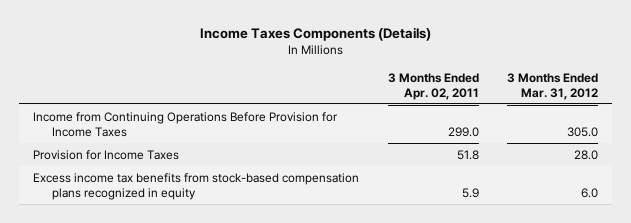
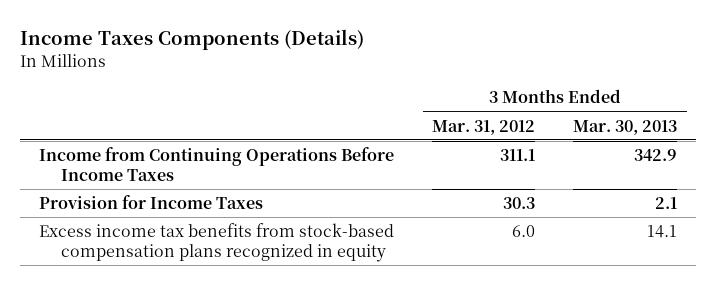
[387,72,479,100] 3 Months Ended Apr. 02, 2011 -> none
none -> [573,119,678,135] Mar. 30, 2013
[33,111,339,137] Income from Continuing Operations Before Provision for Income Taxes -> [38,147,394,182] Income from Continuing Operations Before Income Taxes
[566,126,598,137] 305.0 -> [500,149,536,162] 311.1
[573,149,598,160] 28.0 -> [503,197,536,210] 30.3

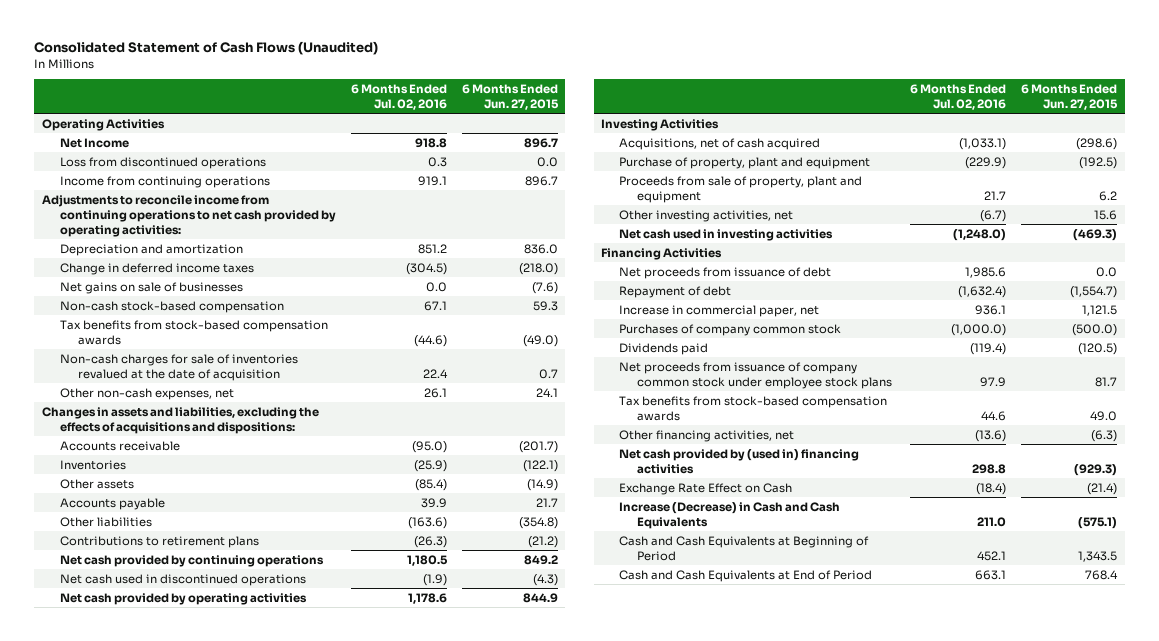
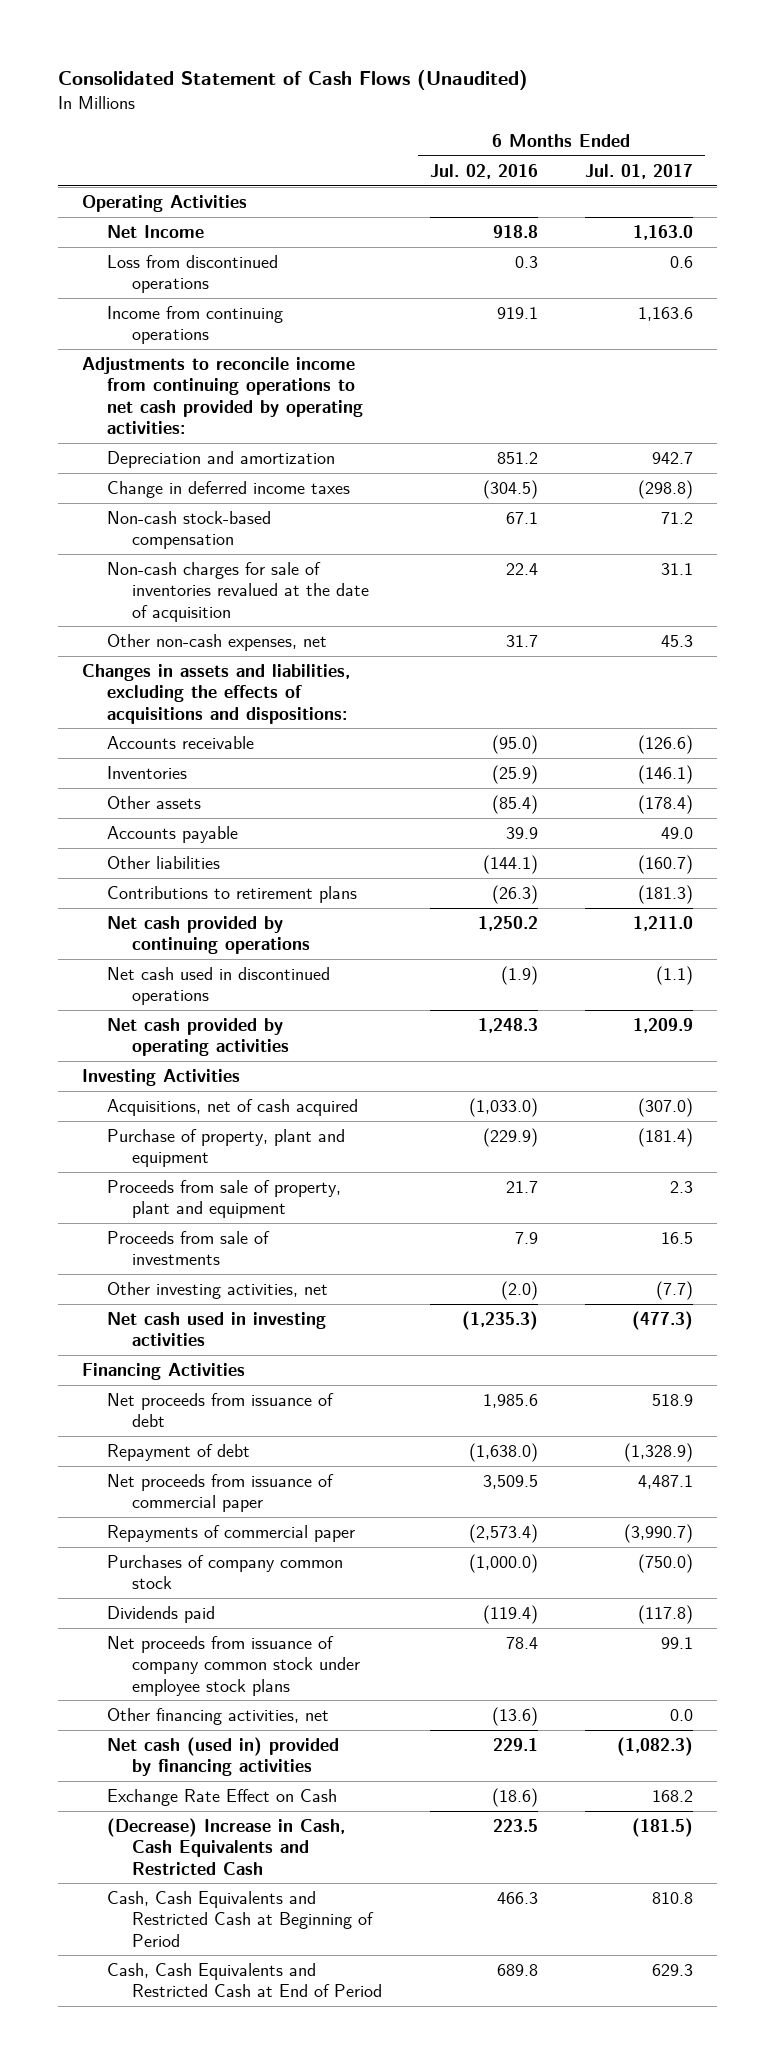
[461,83,559,110] 6 Months Ended Jun. 27, 2015 -> none
none -> [584,163,693,179] Jul. 01, 2017
[59,281,243,294] Net gains on sale of businesses -> none
[59,319,328,345] Tax benefits from stock-based compensation awards -> none
[423,387,447,398] 26.1 -> [505,635,538,648] 31.7
[407,516,447,529] (163.6) -> [482,855,538,875] (144.1)
[406,554,448,566] 1,180.5 -> [477,916,538,932] 1,250.2
[407,592,447,604] 1,178.6 -> [477,1018,538,1034] 1,248.3
[959,137,1007,150] (1,033.1) -> [468,1098,538,1118] (1,033.0)
none -> [106,1231,270,1266] Proceeds from sale of investments
[980,209,1007,222] (6.7) -> [500,1281,538,1301] (2.0)
[953,228,1007,241] (1,248.0) -> [461,1311,538,1331] (1,235.3)
[619,304,820,317] Increase in commercial paper, net -> none
[958,285,1007,298] (1,632.4) -> [468,1443,538,1463] (1,638.0)
none -> [106,1474,334,1513] Net proceeds from issuance of commercial paper
none -> [106,1525,355,1543] Repayments of commercial paper
[619,395,888,421] Tax benefits from stock-based compensation awards -> none
[980,376,1007,387] 97.9 -> [505,1637,538,1650] 78.4
[619,448,860,474] Net cash provided by (used in) financing activities -> [106,1737,339,1777] Net cash (used in) provided by financing activities
[972,463,1007,474] 298.8 -> [492,1738,538,1752] 229.1
[976,482,1007,495] (18.4) -> [491,1788,538,1808] (18.6)
[619,501,841,529] Increase (Decrease) in Cash and Cash Equivalents -> [106,1818,345,1875] (Decrease) Increase in Cash, Cash Equivalents and Restricted Cash
[977,516,1007,527] 211.0 -> [492,1819,538,1833] 223.5
[619,535,870,561] Cash and Cash Equivalents at Beginning of Period -> [106,1891,375,1947] Cash, Cash Equivalents and Restricted Cash at Beginning of Period
[977,550,1007,561] 452.1 -> [496,1892,538,1905] 466.3
[619,569,873,582] Cash and Cash Equivalents at End of Period -> [106,1963,383,1998] Cash, Cash Equivalents and Restricted Cash at End of Period
[975,569,1007,580] 663.1 -> [496,1964,538,1977] 689.8

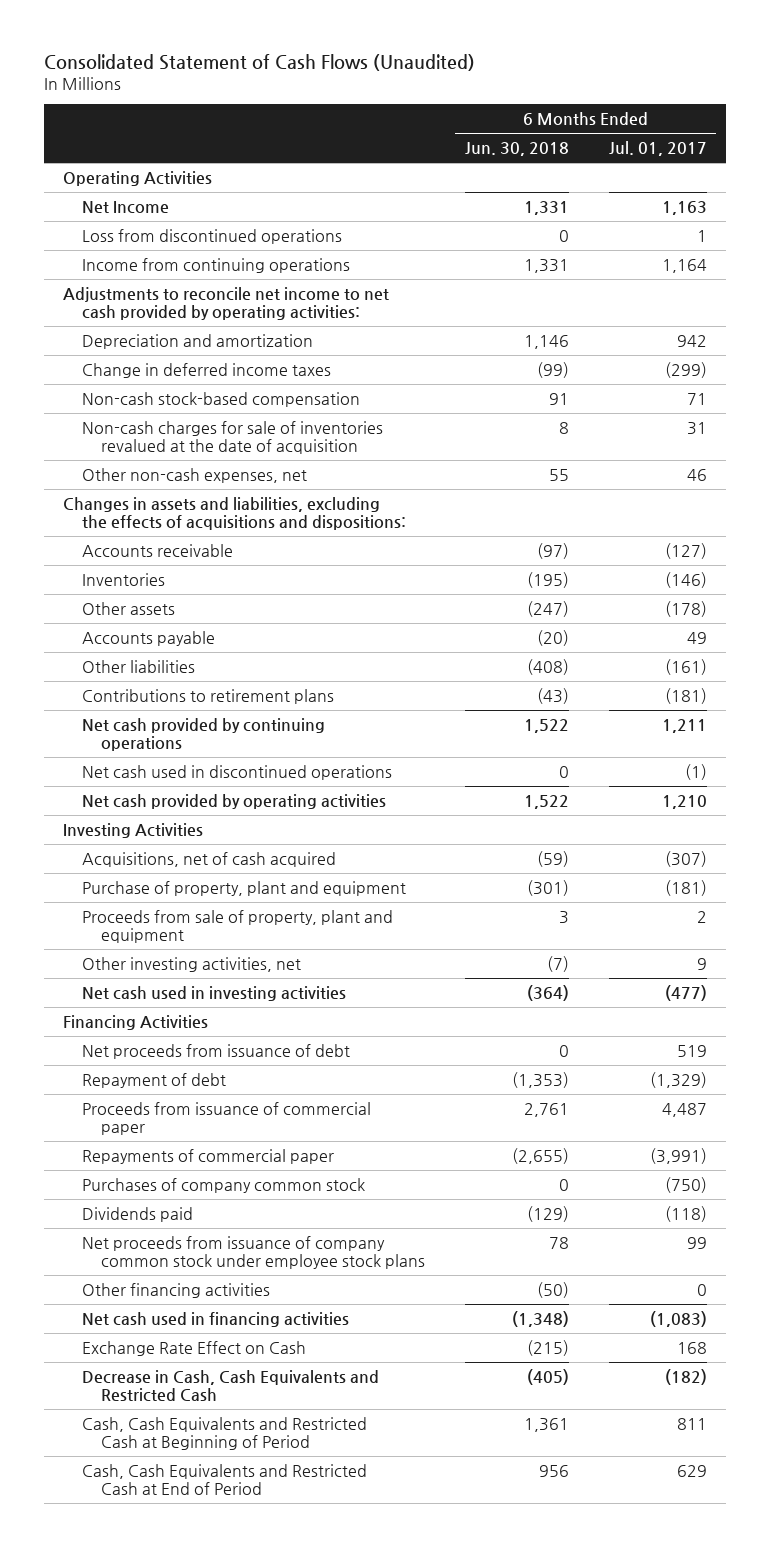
[429,163,538,179] Jul. 02, 2016 -> none
none -> [464,142,569,157] Jun. 30, 2018
[632,225,693,241] 1,163.0 -> [661,200,707,215] 1,163
[669,256,693,269] 0.6 -> [696,229,707,242] 1
[637,307,693,322] 1,163.6 -> [661,258,707,273] 1,164
[81,357,363,434] Adjustments to reconcile income from continuing operations to net cash provided by operating activities: -> [63,286,390,321] Adjustments to reconcile net income to net cash provided by operating activities:
[651,452,693,465] 942.7 -> [676,334,707,347] 942
[637,480,693,500] (298.8) -> [664,361,707,378] (299)
[660,512,693,525] 71.2 -> [686,392,707,405] 71
[660,563,693,576] 31.1 -> [686,421,707,435] 31
[660,635,693,648] 45.3 -> [686,468,707,481] 46
[637,735,693,755] (126.6) -> [664,542,707,559] (127)
[637,765,693,785] (146.1) -> [664,571,707,588] (146)
[637,795,693,815] (178.4) -> [664,600,707,617] (178)
[660,827,693,840] 49.0 -> [686,631,707,644] 49
[637,855,693,875] (160.7) -> [664,658,707,675] (161)
[637,885,693,905] (181.3) -> [664,687,707,704] (181)
[632,916,693,932] 1,211.0 -> [661,718,707,733] 1,211
[655,966,693,986] (1.1) -> [684,763,707,780] (1)
[632,1018,693,1034] 1,209.9 -> [661,794,707,809] 1,210
[106,1231,270,1266] Proceeds from sale of investments -> none
[637,1098,693,1118] (307.0) -> [664,850,707,867] (307)
[637,1128,693,1148] (181.4) -> [664,879,707,896] (181)
[669,1181,693,1194] 2.3 -> [696,910,707,923] 2
[655,1281,693,1301] (7.7) -> [696,957,707,970] 9
[631,1311,693,1331] (477.3) -> [664,984,707,1001] (477)
[651,1394,693,1407] 518.9 -> [676,1044,707,1057] 519
[623,1443,693,1463] (1,328.9) -> [649,1071,707,1088] (1,329)
[106,1474,334,1513] Net proceeds from issuance of commercial paper -> [82,1101,372,1136] Proceeds from issuance of commercial paper
[637,1475,693,1490] 4,487.1 -> [661,1102,707,1117] 4,487
[623,1524,693,1544] (3,990.7) -> [649,1147,707,1164] (3,991)
[637,1554,693,1574] (750.0) -> [664,1176,707,1193] (750)
[637,1605,693,1625] (117.8) -> [664,1205,707,1222] (118)
[660,1637,693,1650] 99.1 -> [686,1236,707,1249] 99
[106,1708,329,1726] Other financing activities, net -> [82,1282,271,1298] Other financing activities
[669,1709,693,1722] 0.0 -> [696,1283,707,1296] 0
[106,1737,339,1777] Net cash (used in) provided by financing activities -> [82,1311,350,1327] Net cash used in financing activities
[616,1737,693,1757] (1,082.3) -> [649,1310,707,1327] (1,083)
[651,1790,693,1803] 168.2 -> [676,1341,707,1354] 168
[106,1818,345,1875] (Decrease) Increase in Cash, Cash Equivalents and Restricted Cash -> [82,1369,380,1403] Decrease in Cash, Cash Equivalents and Restricted Cash
[631,1818,693,1838] (181.5) -> [664,1368,707,1385] (182)
[651,1892,693,1905] 810.8 -> [676,1417,707,1430] 811
[651,1964,693,1977] 629.3 -> [676,1464,707,1477] 629

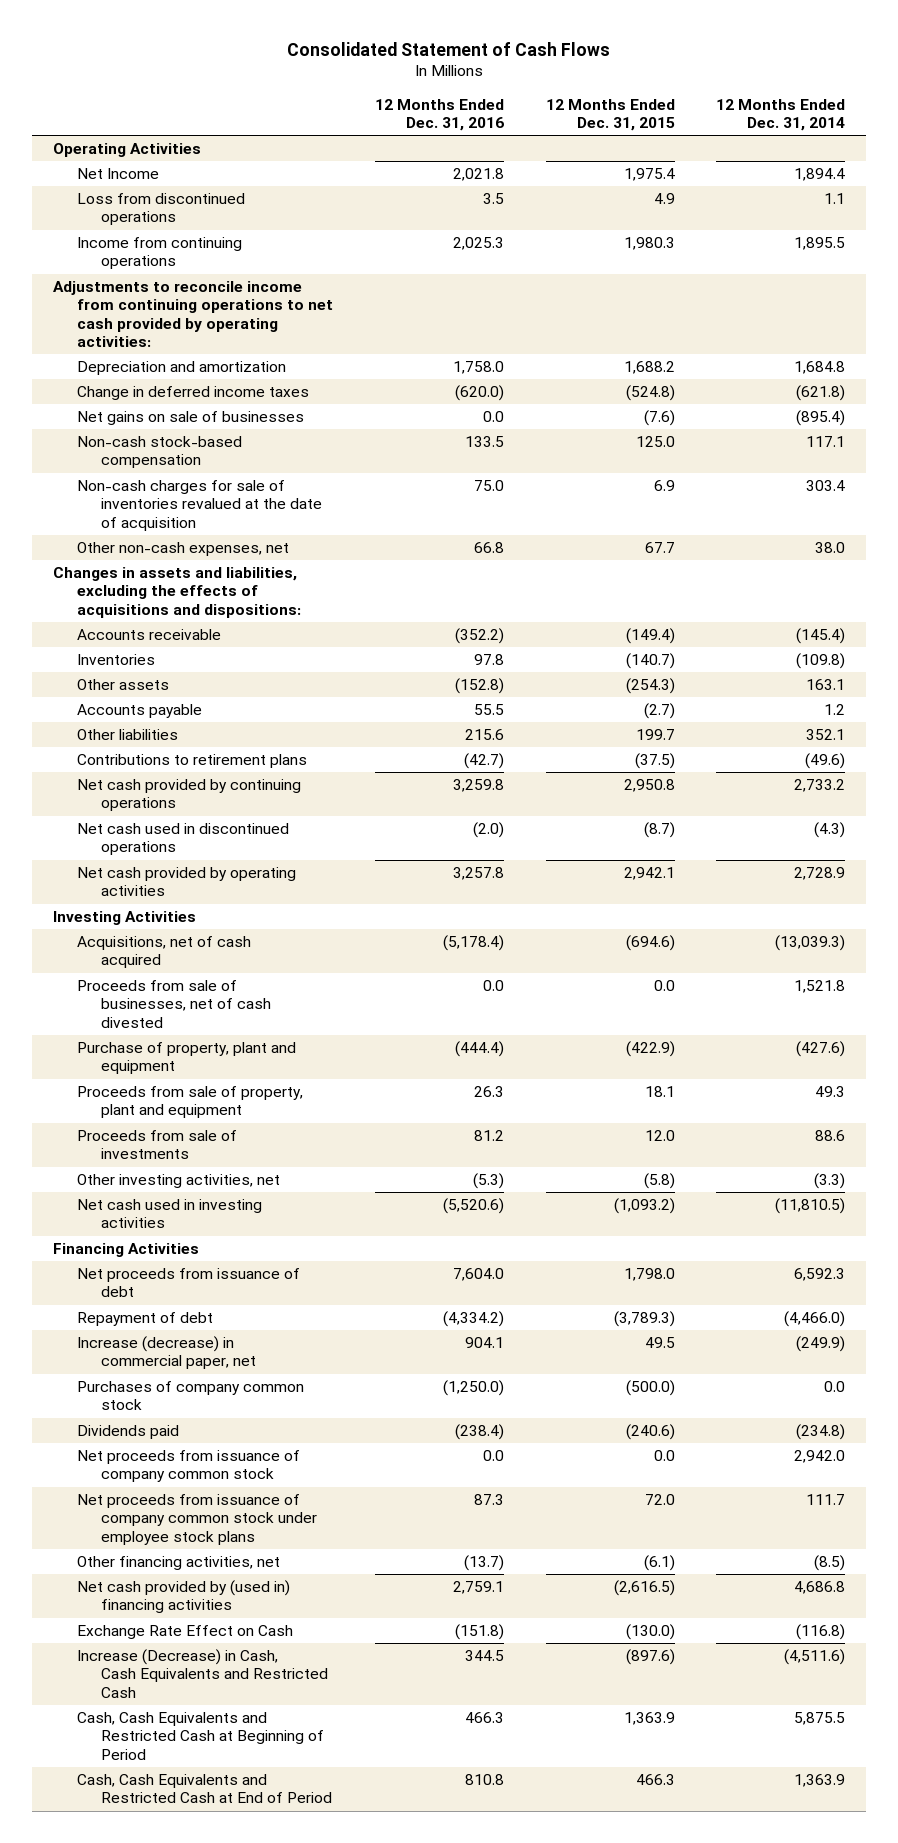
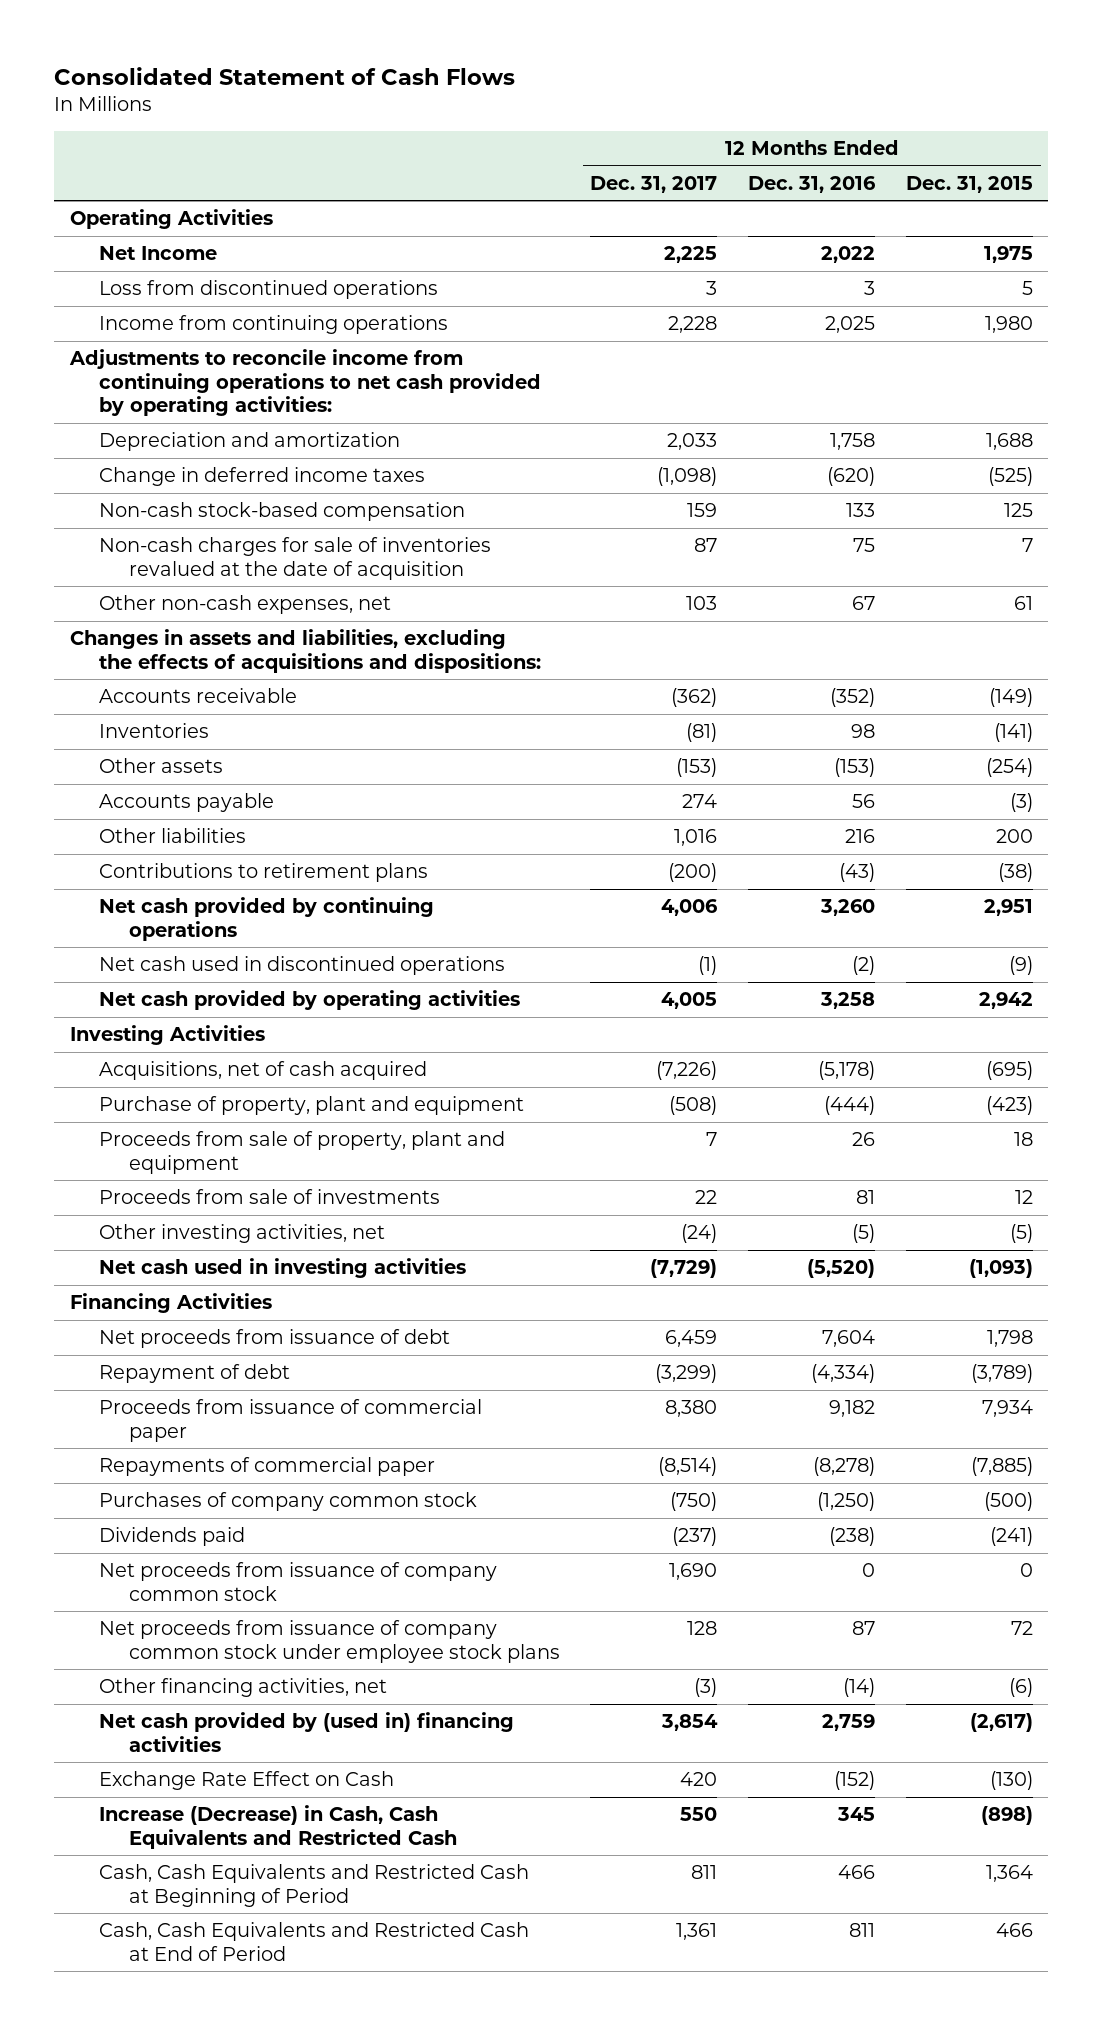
[716,98,846,131] 12 Months Ended Dec. 31, 2014 -> none
none -> [590,175,718,193] Dec. 31, 2017
[452,168,504,182] 2,021.8 -> [821,246,876,264] 2,022
[623,168,675,182] 1,975.4 -> [984,246,1034,264] 1,975
[482,193,504,205] 3.5 -> [864,281,876,296] 3
[653,193,675,205] 4.9 -> [1022,281,1034,296] 5
[452,237,504,251] 2,025.3 -> [825,316,876,334] 2,025
[623,237,675,251] 1,980.3 -> [985,316,1034,334] 1,980
[77,411,305,426] Net gains on sale of businesses -> none
[452,361,504,375] 1,758.0 -> [830,433,876,451] 1,758
[623,361,675,375] 1,688.2 -> [986,433,1034,451] 1,688
[454,385,504,402] (620.0) -> [827,467,876,487] (620)
[625,385,675,402] (524.8) -> [988,467,1034,487] (525)
[464,436,504,448] 133.5 -> [846,503,876,518] 133
[635,436,675,448] 125.0 -> [1004,503,1034,518] 125
[473,480,504,492] 75.0 -> [853,538,876,553] 75
[653,480,675,492] 6.9 -> [1022,538,1034,553] 7
[473,542,504,554] 66.8 -> [852,596,876,611] 67
[644,542,675,554] 67.7 -> [1014,596,1034,611] 61
[454,628,504,645] (352.2) -> [830,688,876,708] (352)
[625,628,675,645] (149.4) -> [989,688,1034,708] (149)
[473,654,504,666] 97.8 -> [851,724,876,739] 98
[625,653,675,670] (140.7) -> [994,723,1034,743] (141)
[454,678,504,695] (152.8) -> [834,758,876,778] (153)
[625,678,675,695] (254.3) -> [986,758,1034,778] (254)
[473,704,504,716] 55.5 -> [852,794,876,809] 56
[643,703,675,720] (2.7) -> [1010,793,1034,813] (3)
[464,729,504,741] 215.6 -> [845,829,876,844] 216
[635,729,675,741] 199.7 -> [996,829,1034,844] 200
[463,753,504,770] (42.7) -> [839,863,876,883] (43)
[634,753,675,770] (37.5) -> [998,863,1034,883] (38)
[452,779,504,793] 3,259.8 -> [820,899,876,917] 3,260
[623,779,675,793] 2,950.8 -> [984,899,1034,917] 2,951
[472,822,504,839] (2.0) -> [852,956,876,976] (2)
[643,822,675,839] (8.7) -> [1009,956,1034,976] (9)
[452,867,504,881] 3,257.8 -> [820,992,876,1010] 3,258
[623,867,675,881] 2,942.1 -> [979,992,1034,1010] 2,942
[77,980,272,1028] Proceeds from sale of businesses, net of cash divested -> none
[442,935,504,952] (5,178.4) -> [818,1061,876,1081] (5,178)
[625,935,675,952] (694.6) -> [986,1061,1034,1081] (695)
[454,1041,504,1058] (444.4) -> [824,1096,876,1116] (444)
[625,1041,675,1058] (422.9) -> [986,1096,1034,1116] (423)
[473,1086,504,1098] 26.3 -> [852,1132,876,1147] 26
[644,1086,675,1098] 18.1 -> [1014,1132,1034,1147] 18
[473,1130,504,1142] 81.2 -> [856,1190,876,1205] 81
[644,1130,675,1142] 12.0 -> [1015,1190,1034,1205] 12
[472,1173,504,1190] (5.3) -> [852,1224,876,1244] (5)
[643,1173,675,1190] (5.8) -> [1010,1224,1034,1244] (5)
[442,1198,504,1215] (5,520.6) -> [807,1259,876,1279] (5,520)
[613,1198,675,1215] (1,093.2) -> [969,1259,1034,1279] (1,093)
[77,1336,257,1370] Increase (decrease) in commercial paper, net -> none
[452,1268,504,1282] 7,604.0 -> [822,1330,876,1348] 7,604
[623,1268,675,1282] 1,798.0 -> [987,1330,1034,1348] 1,798
[442,1311,504,1328] (4,334.2) -> [811,1364,876,1384] (4,334)
[613,1311,675,1328] (3,789.3) -> [971,1364,1034,1384] (3,789)
none -> [99,1399,483,1442] Proceeds from issuance of commercial paper
none -> [99,1457,436,1477] Repayments of commercial paper
[442,1380,504,1397] (1,250.0) -> [817,1492,876,1512] (1,250)
[625,1380,675,1397] (500.0) -> [984,1492,1034,1512] (500)
[454,1424,504,1441] (238.4) -> [829,1527,876,1547] (238)
[625,1424,675,1441] (240.6) -> [990,1527,1034,1547] (241)
[482,1450,504,1462] 0.0 -> [862,1563,876,1578] 0
[653,1450,675,1462] 0.0 -> [1020,1563,1034,1578] 0
[473,1494,504,1506] 87.3 -> [852,1621,876,1636] 87
[644,1494,675,1506] 72.0 -> [1011,1621,1034,1636] 72
[463,1555,504,1572] (13.7) -> [843,1678,876,1698] (14)
[643,1555,675,1572] (6.1) -> [1009,1678,1034,1698] (6)
[452,1581,504,1595] 2,759.1 -> [822,1714,876,1732] 2,759
[613,1580,675,1597] (2,616.5) -> [970,1713,1034,1733] (2,617)
[454,1624,504,1641] (151.8) -> [834,1771,876,1791] (152)
[625,1624,675,1641] (130.0) -> [990,1771,1034,1791] (130)
[464,1650,504,1662] 344.5 -> [837,1807,876,1822] 345
[625,1649,675,1666] (897.6) -> [981,1806,1034,1826] (898)
[464,1712,504,1724] 466.3 -> [838,1865,876,1880] 466
[623,1712,675,1726] 1,363.9 -> [986,1865,1034,1883] 1,364
[464,1774,504,1786] 810.8 -> [849,1923,876,1938] 811
[635,1774,675,1786] 466.3 -> [996,1923,1034,1938] 466

